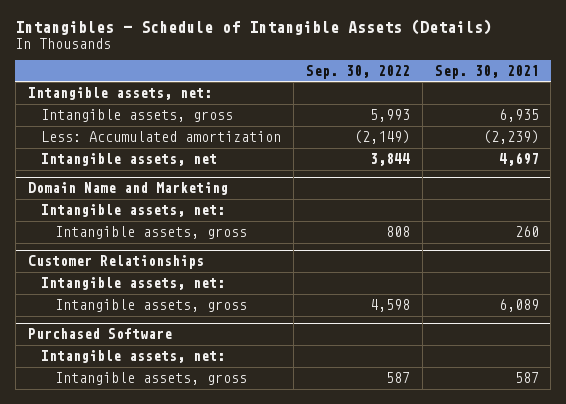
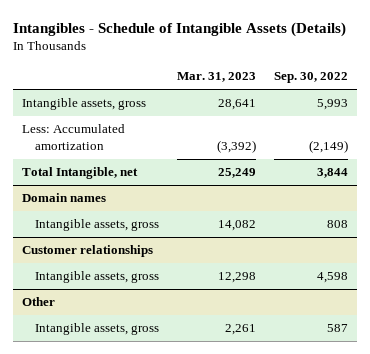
[434,64,539,79] Sep. 30, 2021 -> none
none -> [177,72,257,83] Mar. 31, 2023
[27,87,212,101] Intangible assets, net: -> none
[41,204,226,218] Intangible assets, net: -> none
[41,153,218,167] Intangible assets, net -> [21,167,138,180] Total Intangible, net
[27,182,228,196] Domain Name and Marketing -> [21,193,106,203] Domain names
[41,277,226,291] Intangible assets, net: -> none
[27,255,204,270] Customer Relationships -> [21,245,153,258] Customer relationships
[27,328,172,340] Purchased Software -> none
[41,350,226,364] Intangible assets, net: -> none
none -> [21,297,55,307] Other

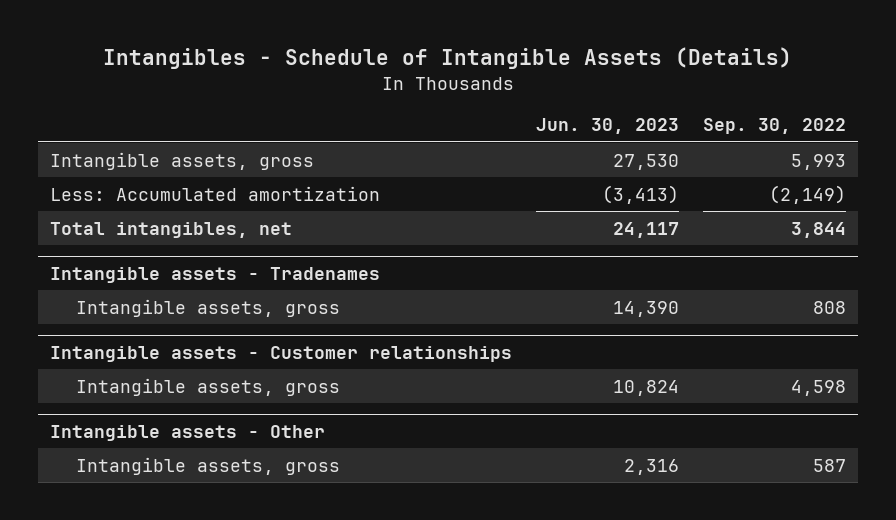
[177,72,257,83] Mar. 31, 2023 -> none
none -> [535,118,679,135] Jun. 30, 2023
[21,193,106,203] Domain names -> none
[21,167,138,180] Total Intangible, net -> [49,221,292,238] Total intangibles, net
none -> [49,266,380,283] Intangible assets - Tradenames
[21,245,153,258] Customer relationships -> [49,345,512,362] Intangible assets - Customer relationships
[21,297,55,307] Other -> [49,424,325,441] Intangible assets - Other

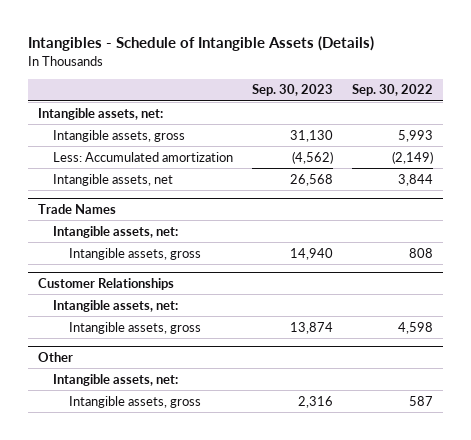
[535,118,679,135] Jun. 30, 2023 -> none
none -> [252,84,334,97] Sep. 30, 2023
none -> [37,107,163,120] Intangible assets, net:
[49,221,292,238] Total intangibles, net -> [53,173,174,186] Intangible assets, net
[49,266,380,283] Intangible assets - Tradenames -> [37,203,116,214] Trade Names
none -> [53,225,179,238] Intangible assets, net:
[49,345,512,362] Intangible assets - Customer relationships -> [37,277,174,290] Customer Relationships
none -> [53,299,179,312] Intangible assets, net:
[49,424,325,441] Intangible assets - Other -> none
none -> [37,351,73,362] Other
none -> [53,373,179,386] Intangible assets, net:

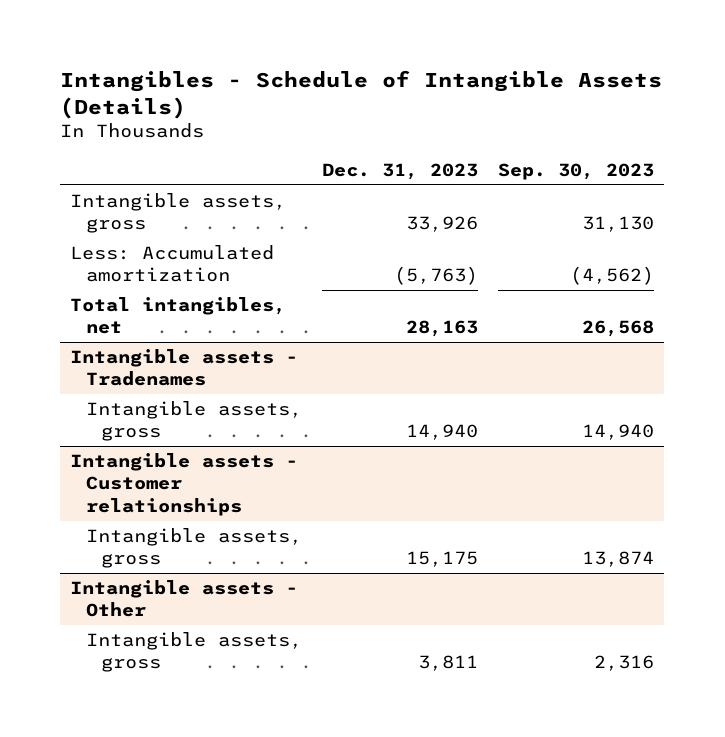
[352,84,434,97] Sep. 30, 2022 -> none
none -> [321,162,478,180] Dec. 31, 2023
[37,107,163,120] Intangible assets, net: -> none
[53,225,179,238] Intangible assets, net: -> none
[53,173,174,186] Intangible assets, net -> [70,297,287,335] Total intangibles, net
[37,203,116,214] Trade Names -> [70,349,299,387] Intangible assets - Tradenames
[53,299,179,312] Intangible assets, net: -> none
[37,277,174,290] Customer Relationships -> [70,453,299,516] Intangible assets - Customer relationships
[37,351,73,362] Other -> none
[53,373,179,386] Intangible assets, net: -> none
none -> [70,580,299,618] Intangible assets - Other

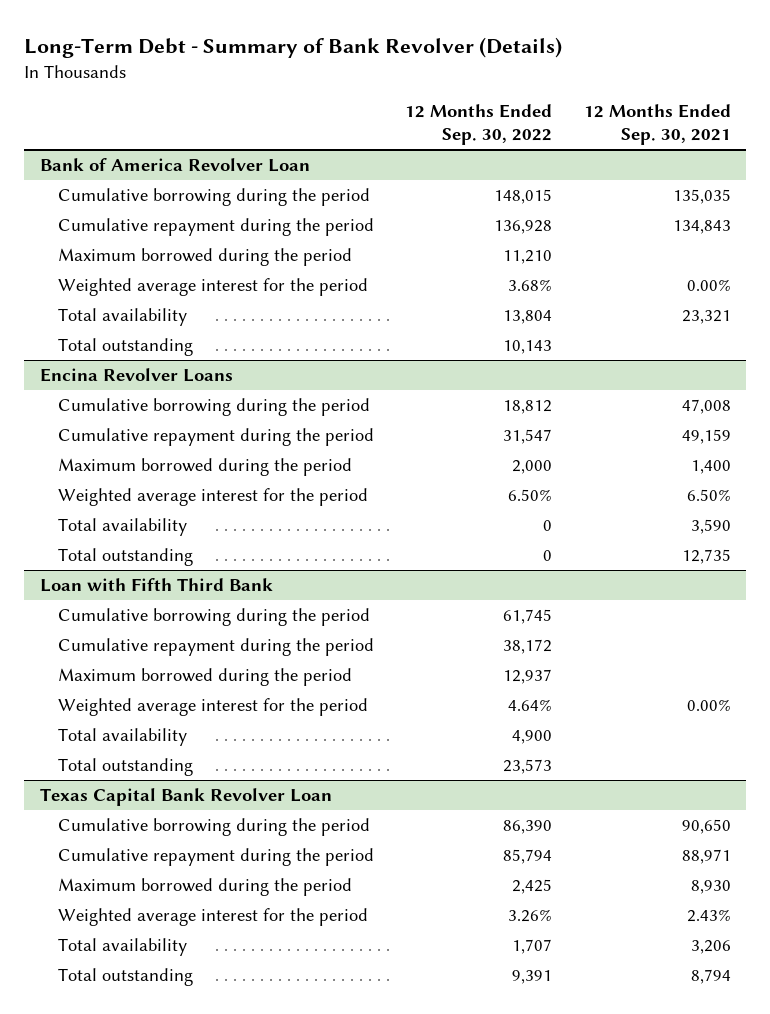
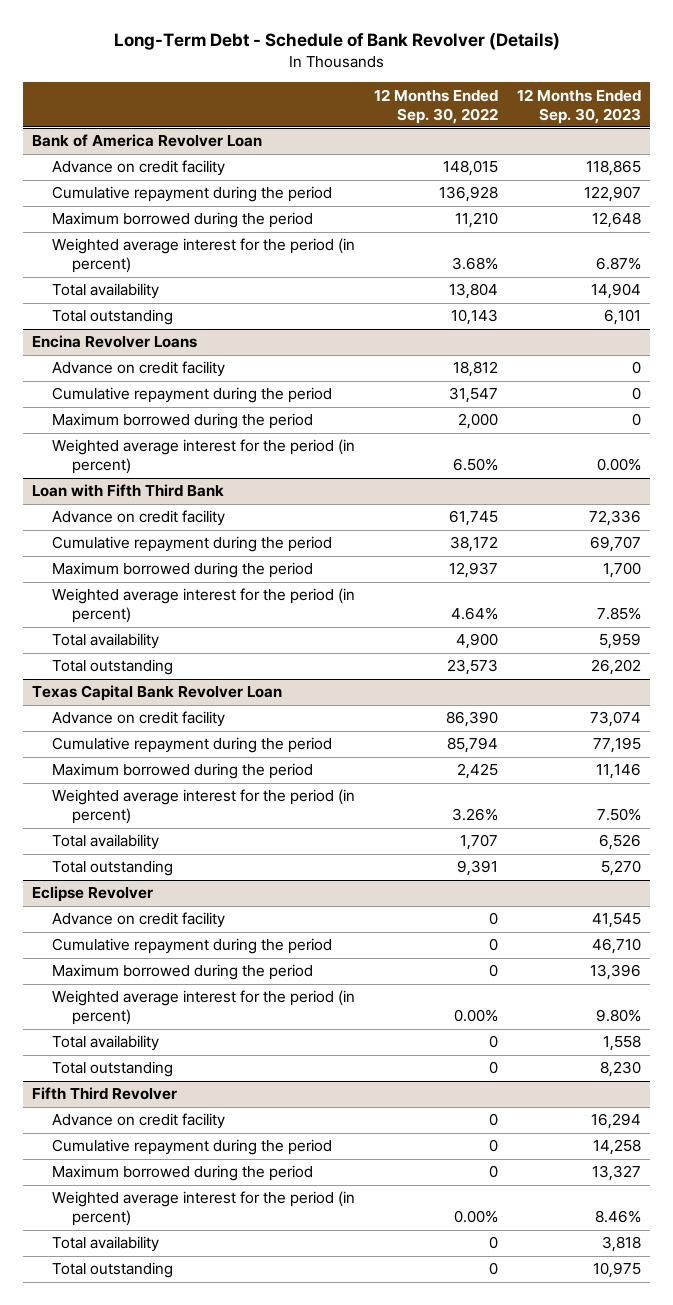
[23,36,562,58] Long-Term Debt - Summary of Bank Revolver (Details) -> [113,32,560,51] Long-Term Debt - Schedule of Bank Revolver (Details)
[583,104,731,146] 12 Months Ended Sep. 30, 2021 -> none
none -> [516,88,641,124] 12 Months Ended Sep. 30, 2023
[58,188,371,207] Cumulative borrowing during the period -> [51,160,225,177] Advance on credit facility
[58,278,369,297] Weighted average interest for the period -> [51,238,355,274] Weighted average interest for the period (in percent)
[58,398,371,417] Cumulative borrowing during the period -> [51,361,225,378] Advance on credit facility
[58,518,188,537] Total availability -> none
[58,548,194,567] Total outstanding -> none
[58,488,369,507] Weighted average interest for the period -> [51,439,355,475] Weighted average interest for the period (in percent)
[58,608,371,627] Cumulative borrowing during the period -> [51,510,225,527] Advance on credit facility
[58,698,369,717] Weighted average interest for the period -> [51,588,355,624] Weighted average interest for the period (in percent)
[58,818,371,837] Cumulative borrowing during the period -> [51,711,225,728] Advance on credit facility
[58,908,369,927] Weighted average interest for the period -> [51,789,355,825] Weighted average interest for the period (in percent)
none -> [32,886,154,903] Eclipse Revolver
none -> [51,912,225,929] Advance on credit facility
none -> [51,938,332,955] Cumulative repayment during the period
none -> [51,964,313,981] Maximum borrowed during the period
none -> [51,990,355,1026] Weighted average interest for the period (in percent)
none -> [51,1035,159,1052] Total availability
none -> [51,1061,173,1078] Total outstanding
none -> [32,1087,178,1101] Fifth Third Revolver
none -> [51,1113,225,1130] Advance on credit facility
none -> [51,1139,332,1156] Cumulative repayment during the period
none -> [51,1165,313,1182] Maximum borrowed during the period
none -> [51,1191,355,1227] Weighted average interest for the period (in percent)
none -> [51,1236,159,1253] Total availability
none -> [51,1262,173,1279] Total outstanding

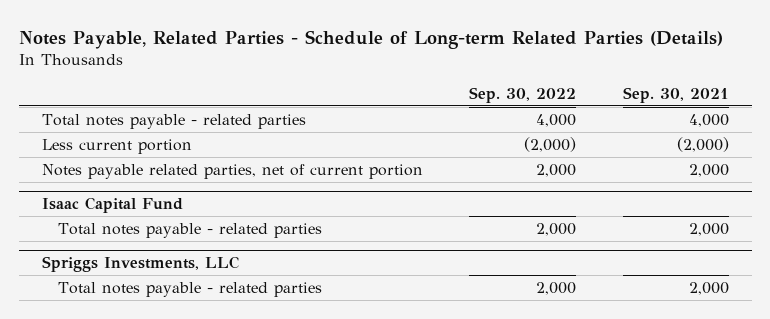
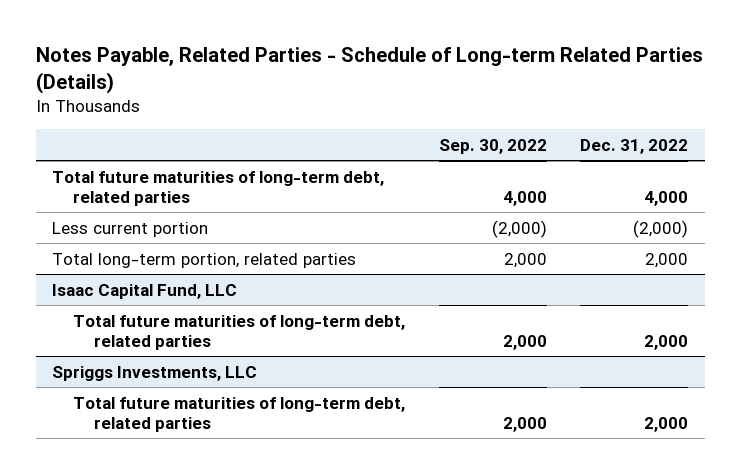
[622,87,729,104] Sep. 30, 2021 -> none
none -> [580,139,689,155] Dec. 31, 2022
[41,113,306,129] Total notes payable - related parties -> [52,170,385,206] Total future maturities of long-term debt, related parties
[41,163,423,179] Notes payable related parties, net of current portion -> [52,252,357,268] Total long-term portion, related parties
[41,197,183,214] Isaac Capital Fund -> [52,283,238,299] Isaac Capital Fund, LLC
[57,222,322,238] Total notes payable - related parties -> [73,314,406,350] Total future maturities of long-term debt, related parties
[57,281,322,297] Total notes payable - related parties -> [73,396,406,432] Total future maturities of long-term debt, related parties

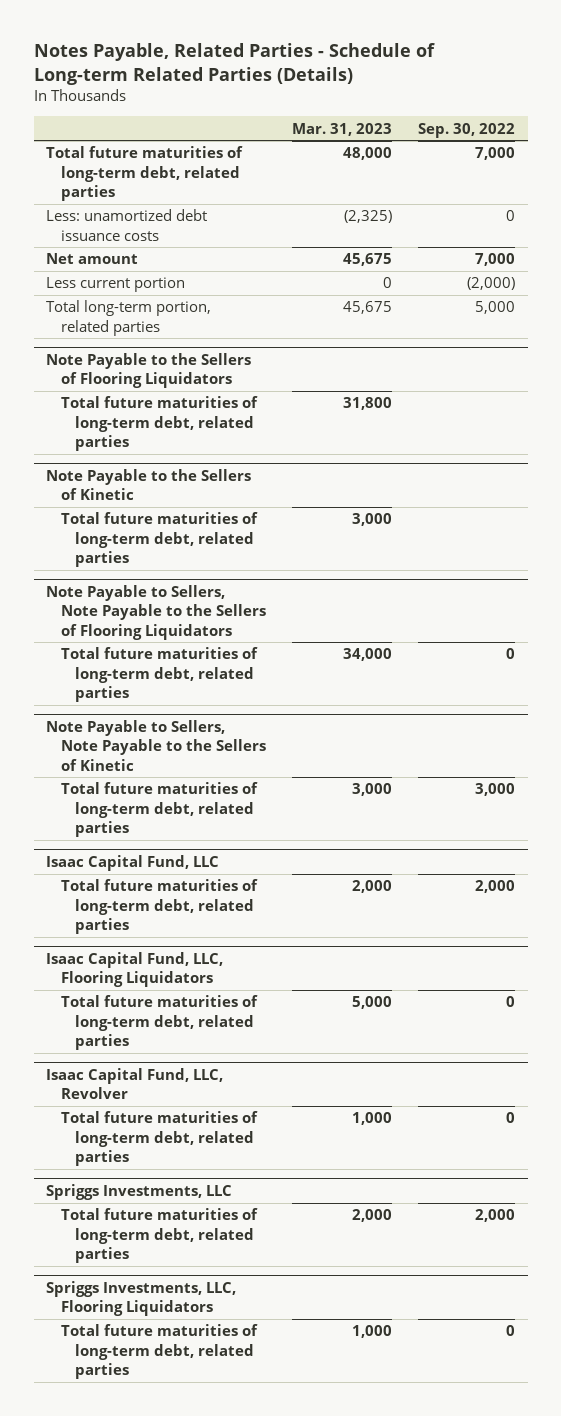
[580,139,689,155] Dec. 31, 2022 -> none
none -> [291,122,392,136] Mar. 31, 2023
[502,190,547,206] 4,000 -> [474,147,515,161] 7,000
none -> [46,209,208,241] Less: unamortized debt issuance costs
none -> [46,253,139,265] Net amount
[503,252,547,268] 2,000 -> [474,301,515,315] 5,000
none -> [46,353,252,389] Note Payable to the Sellers of Flooring Liquidators
none -> [60,396,258,452] Total future maturities of long-term debt, related parties
none -> [46,469,252,501] Note Payable to the Sellers of Kinetic
none -> [60,512,258,568] Total future maturities of long-term debt, related parties
none -> [46,585,266,640] Note Payable to Sellers, Note Payable to the Sellers of Flooring Liquidators
none -> [60,647,258,703] Total future maturities of long-term debt, related parties
none -> [46,720,266,771] Note Payable to Sellers, Note Payable to the Sellers of Kinetic
none -> [60,782,258,838] Total future maturities of long-term debt, related parties
none -> [46,952,224,988] Isaac Capital Fund, LLC, Flooring Liquidators
none -> [60,995,258,1051] Total future maturities of long-term debt, related parties
none -> [46,1068,224,1100] Isaac Capital Fund, LLC, Revolver
none -> [60,1111,258,1167] Total future maturities of long-term debt, related parties
none -> [46,1281,237,1317] Spriggs Investments, LLC, Flooring Liquidators
none -> [60,1324,258,1380] Total future maturities of long-term debt, related parties

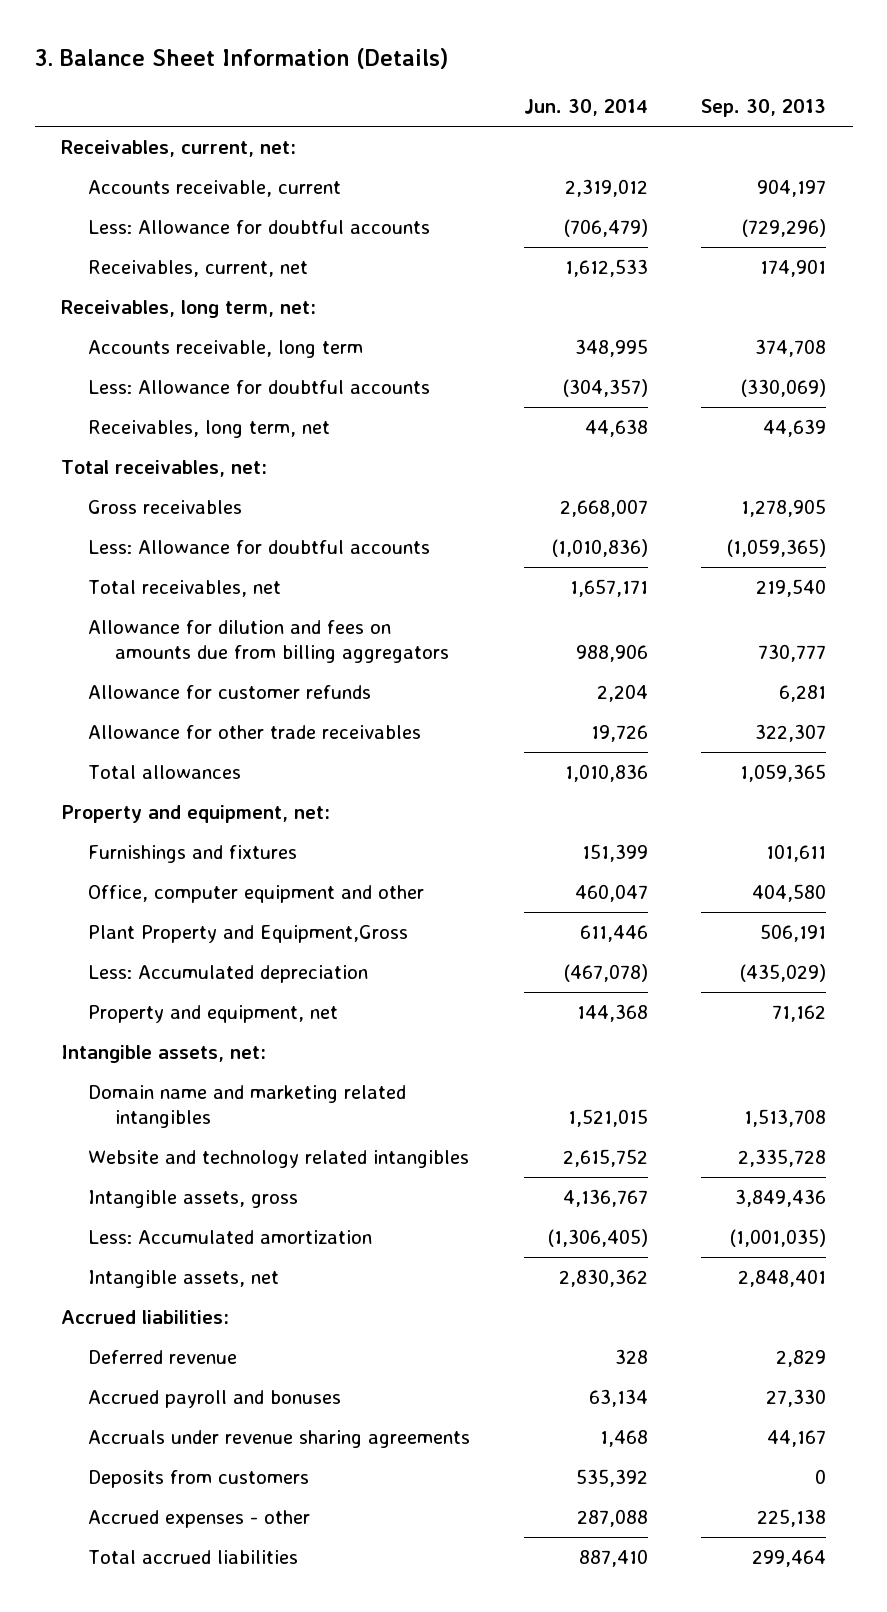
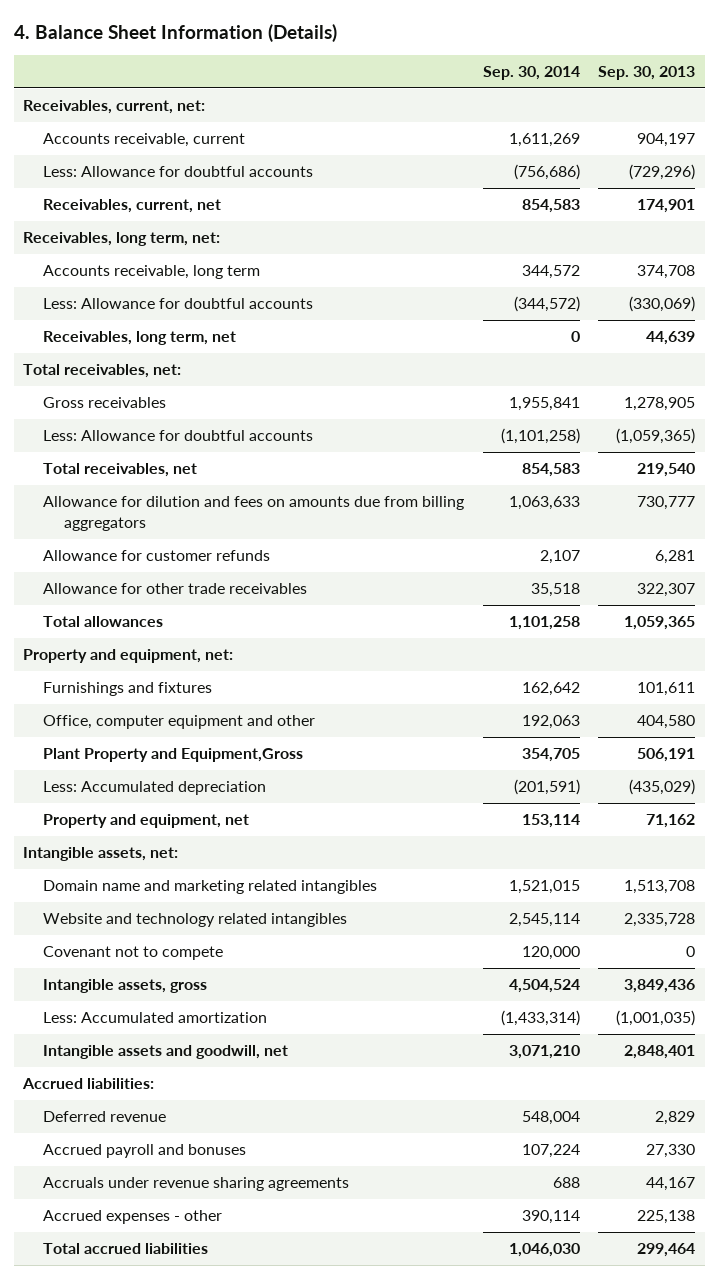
[34,48,448,70] 3. Balance Sheet Information (Details) -> [13,23,337,42] 4. Balance Sheet Information (Details)
[523,99,648,117] Jun. 30, 2014 -> none
none -> [482,66,580,81] Sep. 30, 2014
none -> [43,946,224,961] Covenant not to compete
[88,1269,280,1288] Intangible assets, net -> [43,1045,289,1060] Intangible assets and goodwill, net
[88,1469,310,1488] Deposits from customers -> none

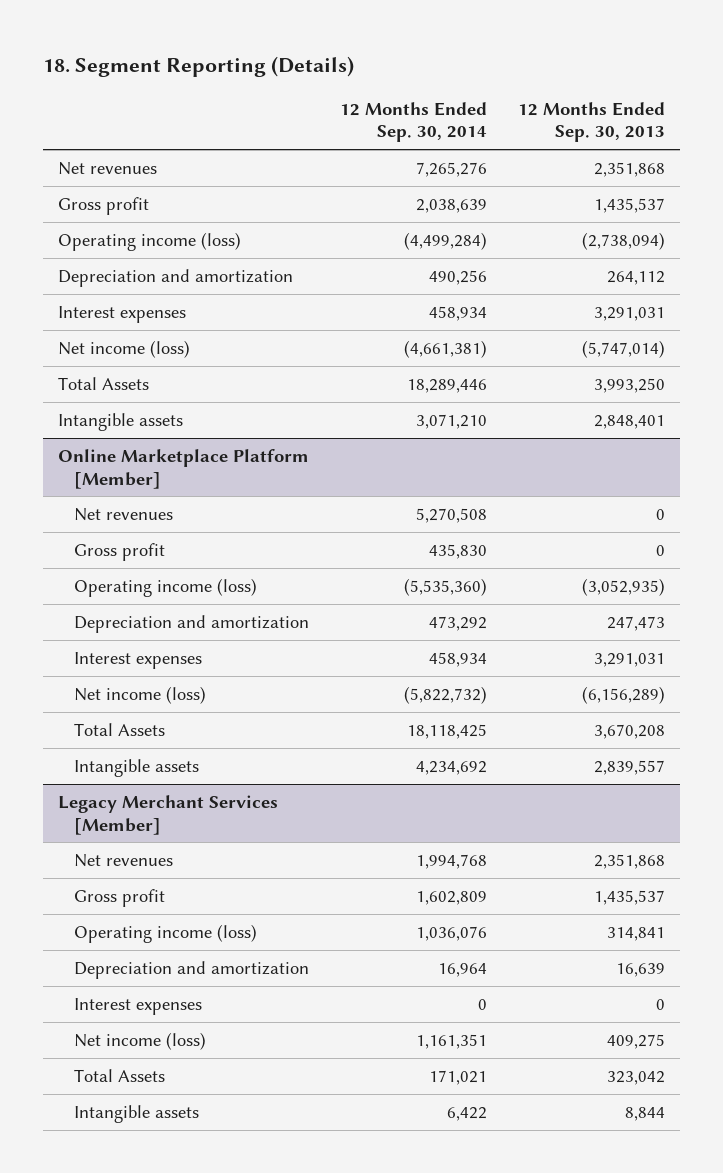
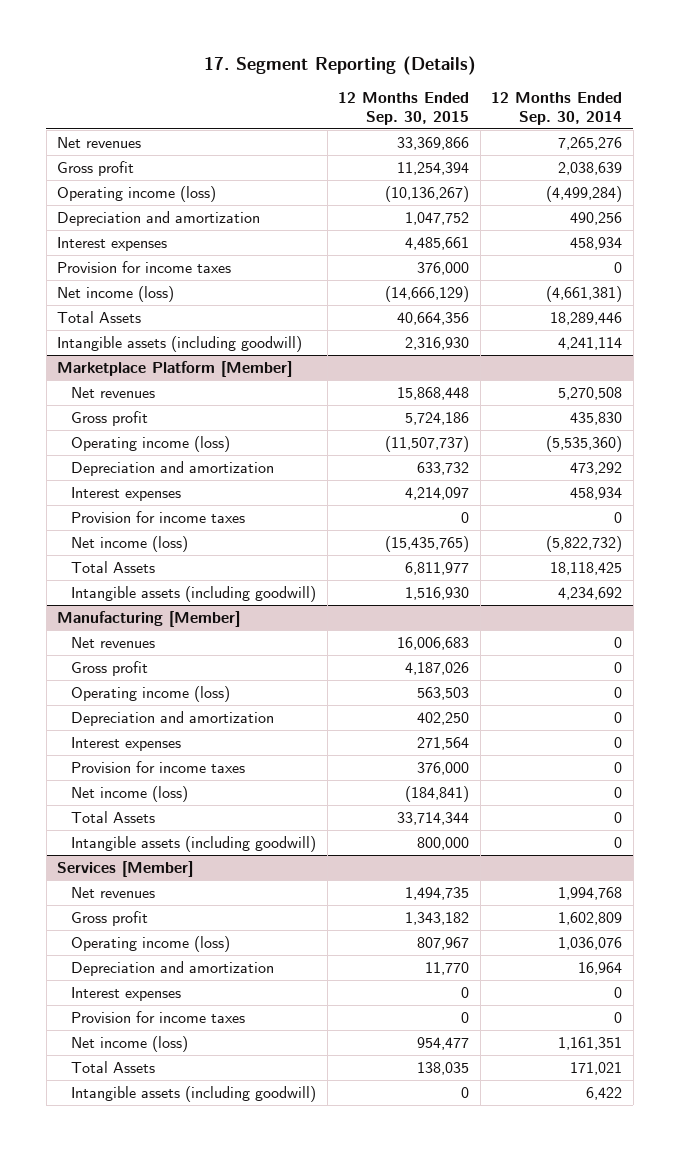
[43,56,355,78] 18. Segment Reporting (Details) -> [203,56,476,76] 17. Segment Reporting (Details)
[517,101,665,143] 12 Months Ended Sep. 30, 2013 -> none
none -> [338,92,470,125] 12 Months Ended Sep. 30, 2015
none -> [57,260,232,273] Provision for income taxes
[58,412,184,431] Intangible assets -> [57,335,303,352] Intangible assets (including goodwill)
[416,413,488,429] 3,071,210 -> [558,336,623,350] 4,241,114
[58,448,310,489] Online Marketplace Platform [Member] -> [57,360,293,377] Marketplace Platform [Member]
none -> [71,510,246,523] Provision for income taxes
[74,758,200,777] Intangible assets -> [71,585,317,602] Intangible assets (including goodwill)
none -> [57,610,241,627] Manufacturing [Member]
none -> [71,636,156,648] Net revenues
none -> [71,660,149,676] Gross profit
none -> [71,685,231,702] Operating income (loss)
none -> [71,710,275,726] Depreciation and amortization
none -> [71,736,182,751] Interest expenses
none -> [71,760,246,773] Provision for income taxes
none -> [71,785,189,802] Net income (loss)
none -> [71,810,156,823] Total Assets
none -> [71,835,317,852] Intangible assets (including goodwill)
[58,794,279,835] Legacy Merchant Services [Member] -> [57,860,194,877] Services [Member]
none -> [71,1010,246,1023] Provision for income taxes
[74,1104,200,1123] Intangible assets -> [71,1085,317,1102] Intangible assets (including goodwill)

